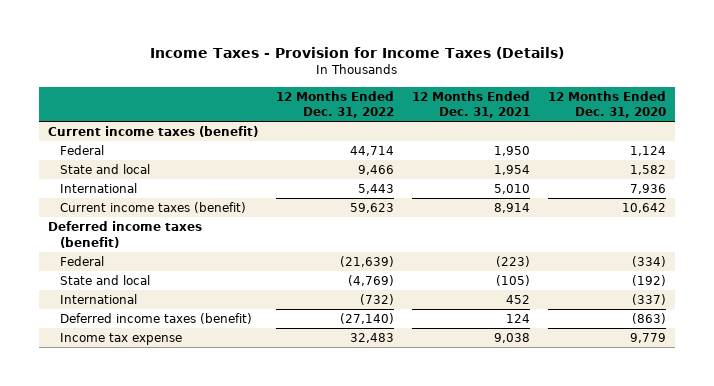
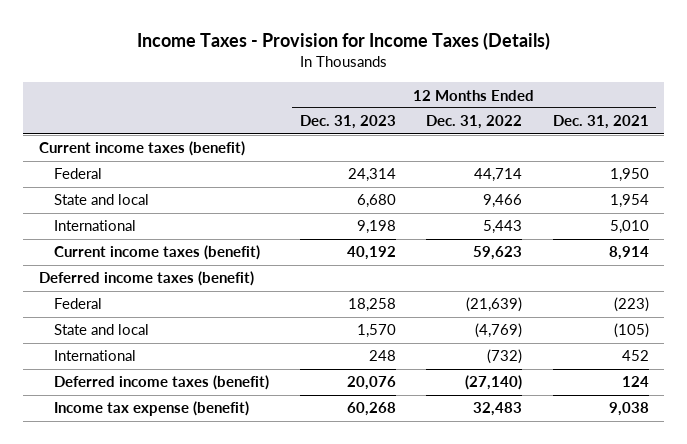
[548,90,667,119] 12 Months Ended Dec. 31, 2020 -> none
none -> [299,115,396,130] Dec. 31, 2023
[59,332,182,345] Income tax expense -> [54,401,250,417] Income tax expense (benefit)

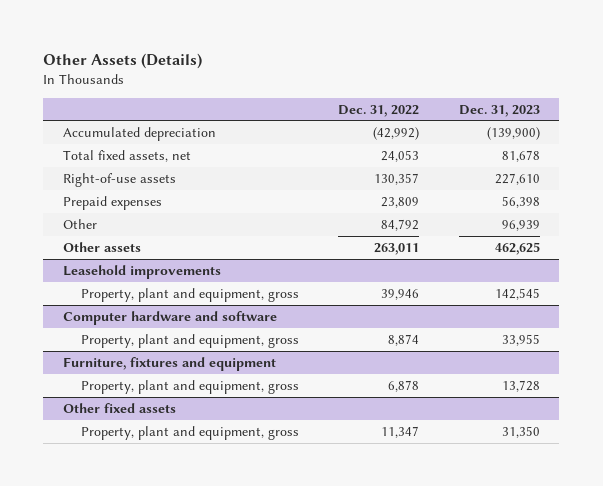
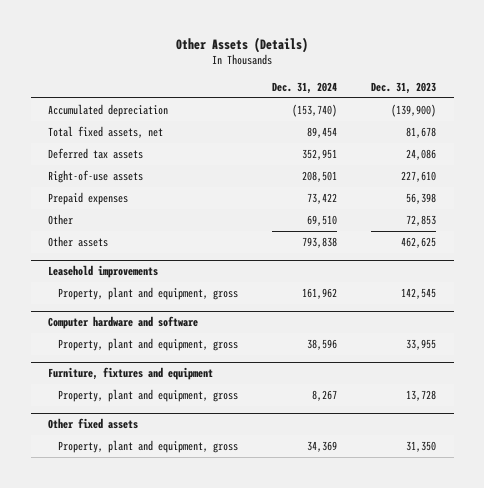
[338,104,420,117] Dec. 31, 2022 -> none
none -> [272,81,338,94] Dec. 31, 2024
none -> [47,147,143,159] Deferred tax assets
[501,219,540,231] 96,939 -> [406,214,437,226] 72,853

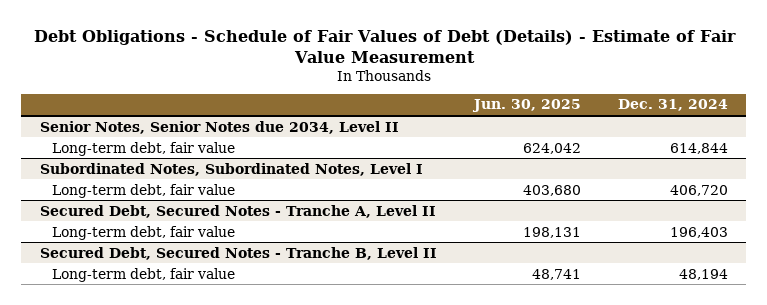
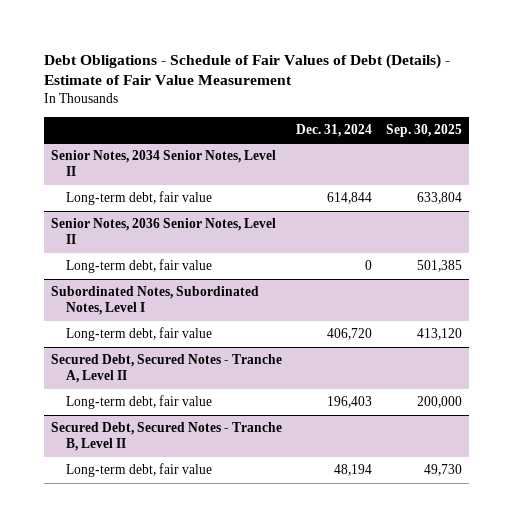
[471,99,581,113] Jun. 30, 2025 -> none
none -> [386,123,463,137] Sep. 30, 2025
[39,120,399,134] Senior Notes, Senior Notes due 2034, Level II -> [50,150,276,177] Senior Notes, 2034 Senior Notes, Level II
none -> [50,218,276,245] Senior Notes, 2036 Senior Notes, Level II
none -> [66,259,213,274] Long-term debt, fair value

